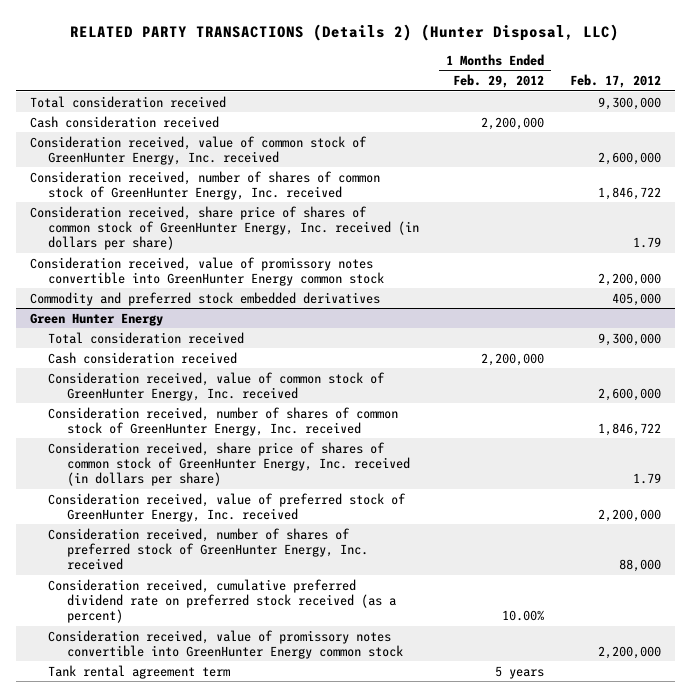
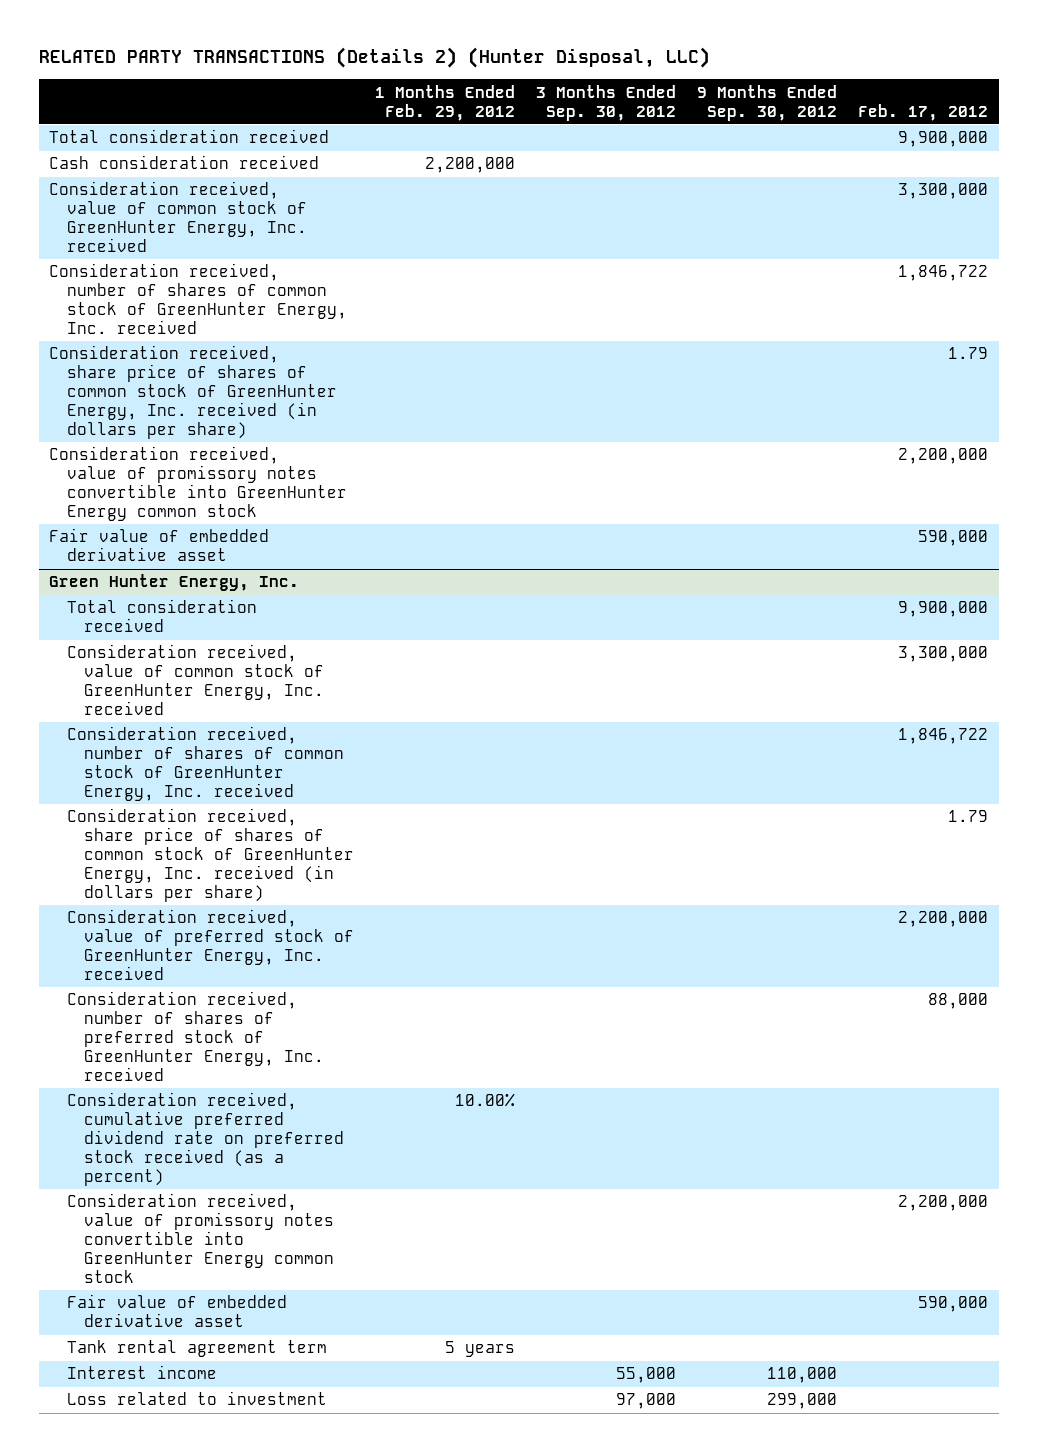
none -> [536,84,677,121] 3 Months Ended Sep. 30, 2012
none -> [697,84,838,121] 9 Months Ended Sep. 30, 2012
[598,96,662,110] 9,300,000 -> [898,131,989,148] 9,900,000
[598,151,662,165] 2,600,000 -> [898,183,989,200] 3,300,000
[29,291,380,306] Commodity and preferred stock embedded derivatives -> none
[48,351,238,364] Cash consideration received -> none
none -> [49,528,270,562] Fair value of embedded derivative asset
[29,312,163,326] Green Hunter Energy -> [49,574,300,592] Green Hunter Energy, Inc.
[598,332,662,346] 9,300,000 -> [898,601,989,618] 9,900,000
[598,387,662,401] 2,600,000 -> [898,646,989,663] 3,300,000
none -> [66,1294,287,1328] Fair value of embedded derivative asset
none -> [66,1365,217,1380] Interest income
none -> [66,1391,327,1406] Loss related to investment

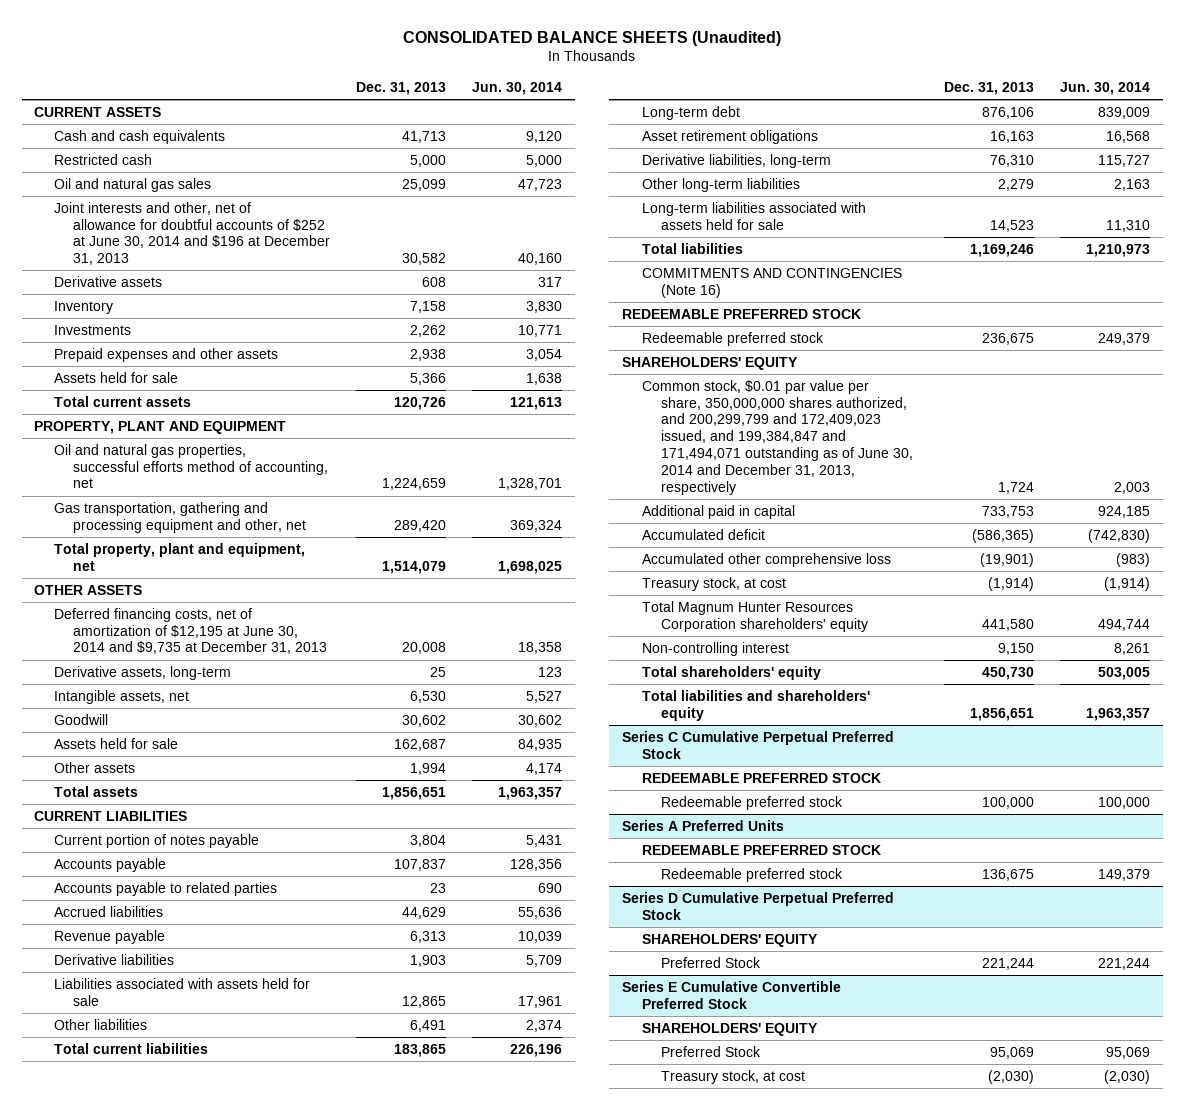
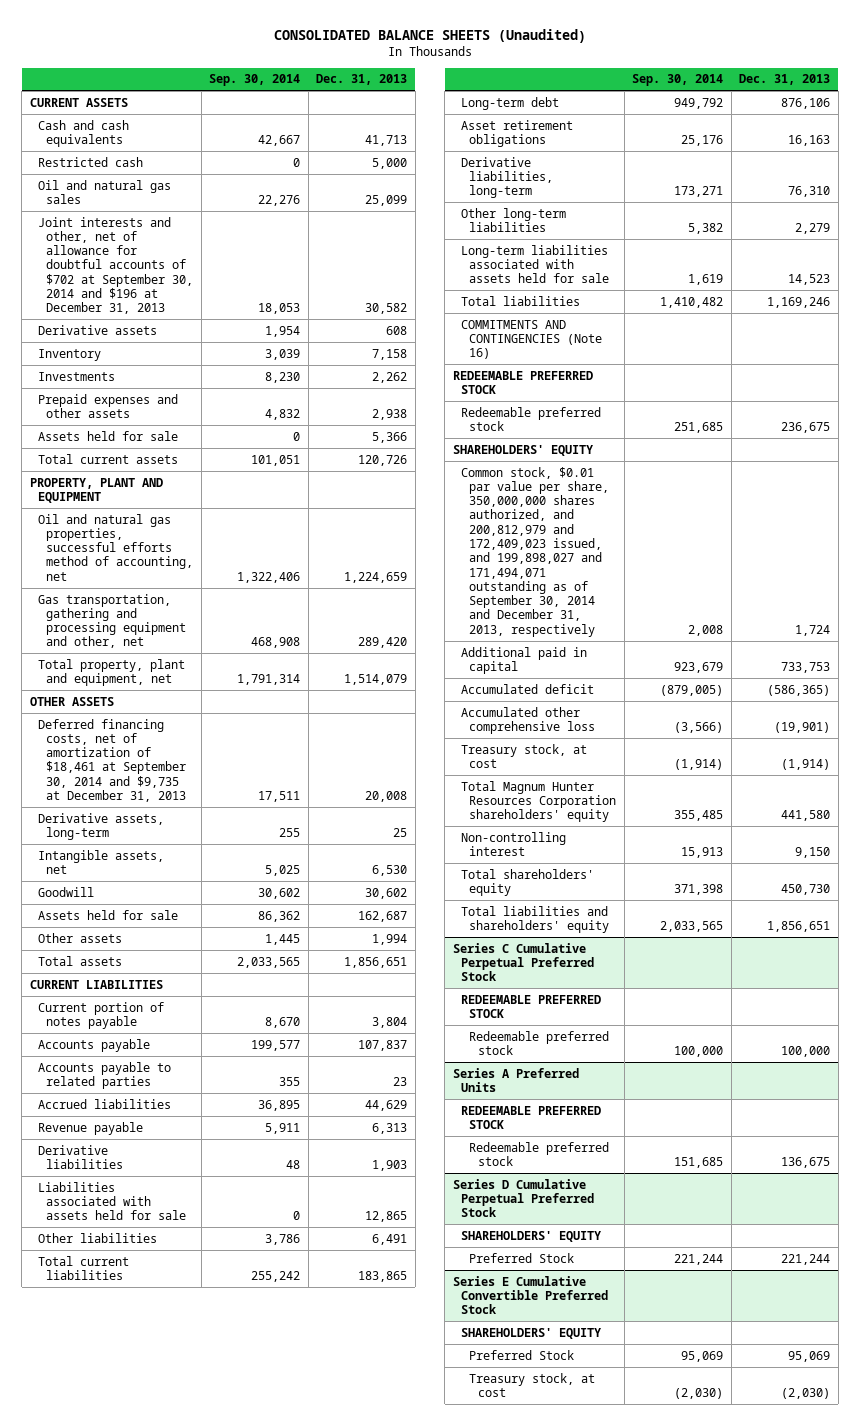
[472,81,563,95] Jun. 30, 2014 -> none
none -> [209,74,301,87] Sep. 30, 2014
[53,201,331,266] Joint interests and other, net of allowance for doubtful accounts of $252 at June 30, 2014 and $196 at December 31, 2013 -> [37,216,194,315] Joint interests and other, net of allowance for doubtful accounts of $702 at September 30, 2014 and $196 at December 31, 2013
[53,607,328,655] Deferred financing costs, net of amortization of $12,195 at June 30, 2014 and $9,735 at December 31, 2013 -> [37,718,187,802] Deferred financing costs, net of amortization of $18,461 at September 30, 2014 and $9,735 at December 31, 2013
[641,379,914,495] Common stock, $0.01 par value per share, 350,000,000 shares authorized, and 200,299,799 and 172,409,023 issued, and 199,384,847 and 171,494,071 outstanding as of June 30, 2014 and December 31, 2013, respectively -> [460,466,610,637] Common stock, $0.01 par value per share, 350,000,000 shares authorized, and 200,812,979 and 172,409,023 issued, and 199,898,027 and 171,494,071 outstanding as of September 30, 2014 and December 31, 2013, respectively

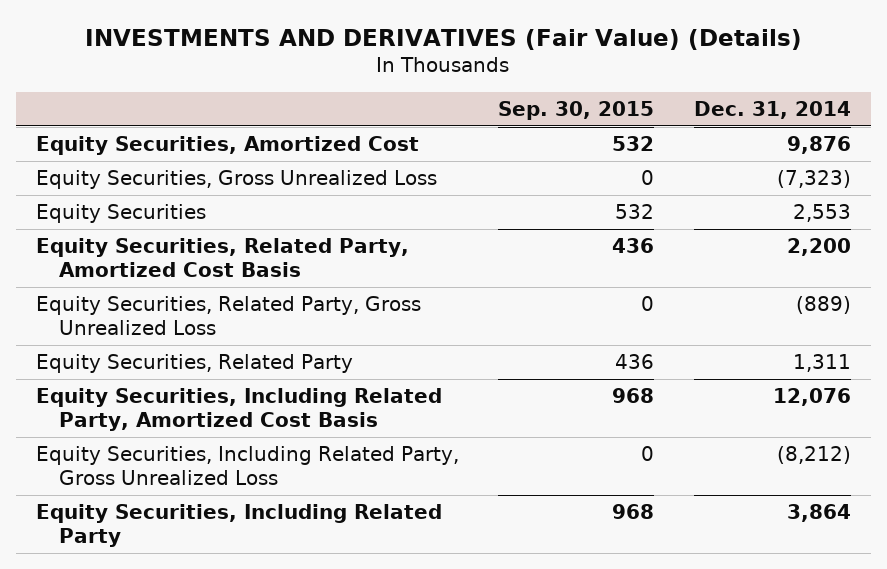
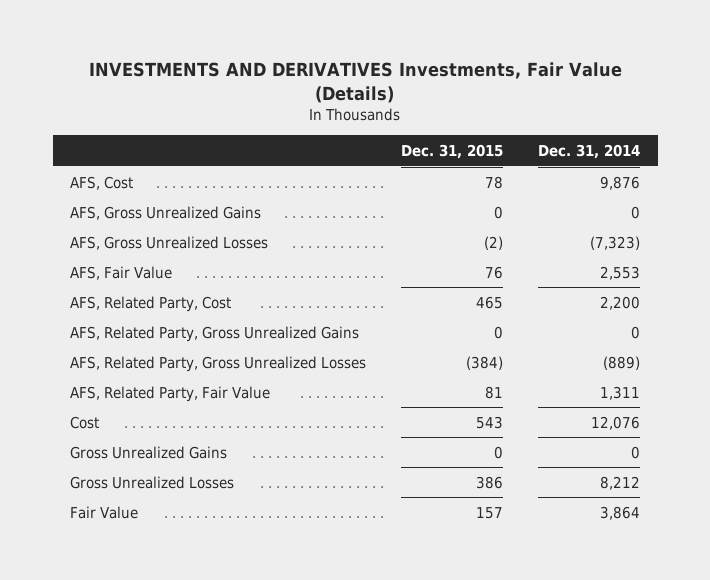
[85,28,803,50] INVESTMENTS AND DERIVATIVES (Fair Value) (Details) -> [89,62,623,103] INVESTMENTS AND DERIVATIVES Investments, Fair Value (Details)
[498,100,655,120] Sep. 30, 2015 -> none
none -> [401,144,504,160] Dec. 31, 2015
[35,136,419,156] Equity Securities, Amortized Cost -> [70,175,134,190] AFS, Cost
none -> [70,205,262,220] AFS, Gross Unrealized Gains
[35,170,437,190] Equity Securities, Gross Unrealized Loss -> [70,235,269,250] AFS, Gross Unrealized Losses
[35,204,206,224] Equity Securities -> [70,265,173,280] AFS, Fair Value
[35,238,409,277] Equity Securities, Related Party, Amortized Cost Basis -> [70,295,232,312] AFS, Related Party, Cost
none -> [70,325,360,342] AFS, Related Party, Gross Unrealized Gains
[35,296,421,335] Equity Securities, Related Party, Gross Unrealized Loss -> [70,355,367,372] AFS, Related Party, Gross Unrealized Losses
[35,354,353,374] Equity Securities, Related Party -> [70,385,271,402] AFS, Related Party, Fair Value
[35,388,442,431] Equity Securities, Including Related Party, Amortized Cost Basis -> [70,415,100,429] Cost
none -> [70,445,228,459] Gross Unrealized Gains
[35,446,459,485] Equity Securities, Including Related Party, Gross Unrealized Loss -> [70,475,235,489] Gross Unrealized Losses
[777,446,852,465] (8,212) -> [600,475,641,490] 8,212
[35,504,442,547] Equity Securities, Including Related Party -> [70,505,139,519] Fair Value

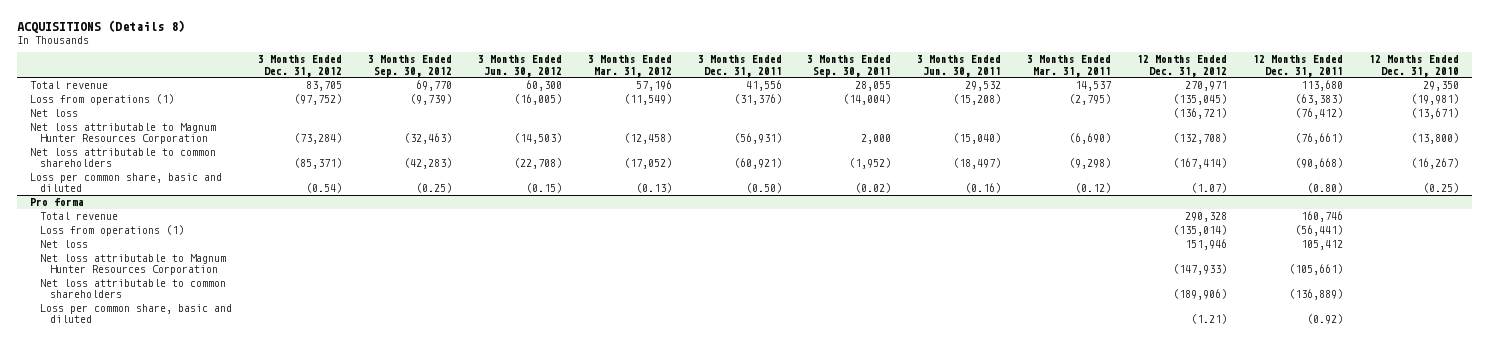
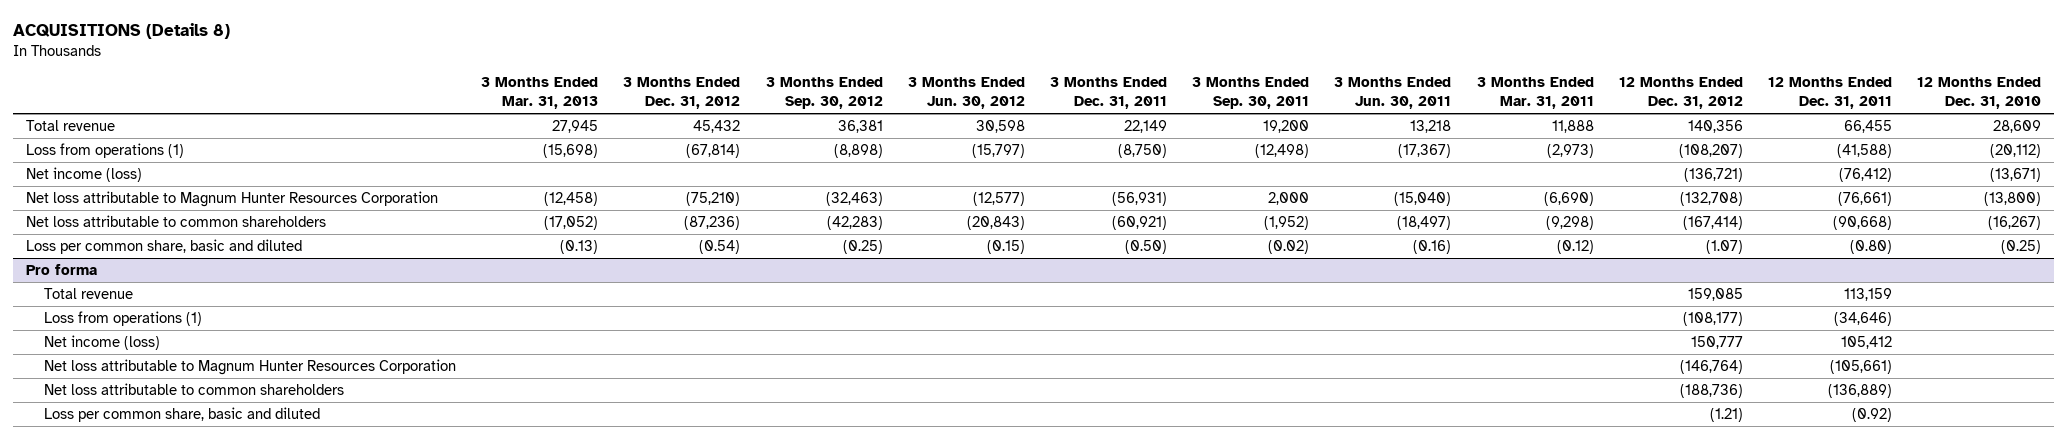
[587,55,672,77] 3 Months Ended Mar. 31, 2012 -> none
none -> [481,77,599,110] 3 Months Ended Mar. 31, 2013
[306,80,343,91] 83,705 -> [693,119,741,133] 45,432
[416,79,453,91] 69,770 -> [837,119,883,133] 36,381
[525,79,562,91] 60,300 -> [975,119,1025,133] 30,598
[745,79,782,91] 41,556 -> [1124,119,1168,133] 22,149
[855,80,892,91] 28,055 -> [1263,119,1310,133] 19,200
[965,80,1002,91] 29,532 -> [1410,119,1452,133] 13,218
[1075,80,1112,91] 14,537 -> [1551,119,1594,133] 11,888
[1185,80,1228,91] 270,971 -> [1687,119,1743,133] 140,356
[1300,79,1343,91] 113,680 -> [1844,119,1893,133] 66,455
[1422,80,1459,91] 29,350 -> [1993,119,2042,133] 28,609
[294,93,343,105] (97,752) -> [686,143,741,158] (67,814)
[410,93,453,105] (9,739) -> [833,143,883,158] (8,898)
[513,93,562,105] (16,005) -> [971,143,1025,158] (15,797)
[733,93,782,105] (31,376) -> [1118,143,1168,158] (8,750)
[843,93,892,105] (14,004) -> [1255,143,1310,158] (12,498)
[953,93,1002,105] (15,208) -> [1398,143,1452,158] (17,367)
[1069,93,1112,105] (2,795) -> [1546,143,1594,158] (2,973)
[1173,93,1228,105] (135,045) -> [1678,143,1743,158] (108,207)
[1294,93,1343,105] (63,383) -> [1837,143,1893,158] (41,588)
[1410,93,1459,105] (19,981) -> [1990,143,2042,158] (20,112)
[30,108,79,117] Net loss -> [25,166,142,182] Net income (loss)
[294,133,343,145] (73,284) -> [686,191,741,206] (75,210)
[513,133,562,145] (14,503) -> [972,191,1025,206] (12,577)
[294,158,343,170] (85,371) -> [684,215,741,230] (87,236)
[513,158,562,170] (22,708) -> [966,215,1025,230] (20,843)
[1185,211,1228,222] 290,328 -> [1687,287,1743,301] 159,085
[1300,210,1343,222] 160,746 -> [1844,287,1893,301] 113,159
[1173,224,1228,236] (135,014) -> [1682,311,1743,326] (108,177)
[1294,224,1343,236] (56,441) -> [1834,311,1893,326] (34,646)
[40,239,89,248] Net loss -> [43,334,160,350] Net income (loss)
[1185,238,1228,250] 151,946 -> [1690,335,1743,349] 150,777
[1173,264,1228,276] (147,933) -> [1679,359,1743,374] (146,764)
[1173,289,1228,301] (189,906) -> [1679,383,1743,398] (188,736)

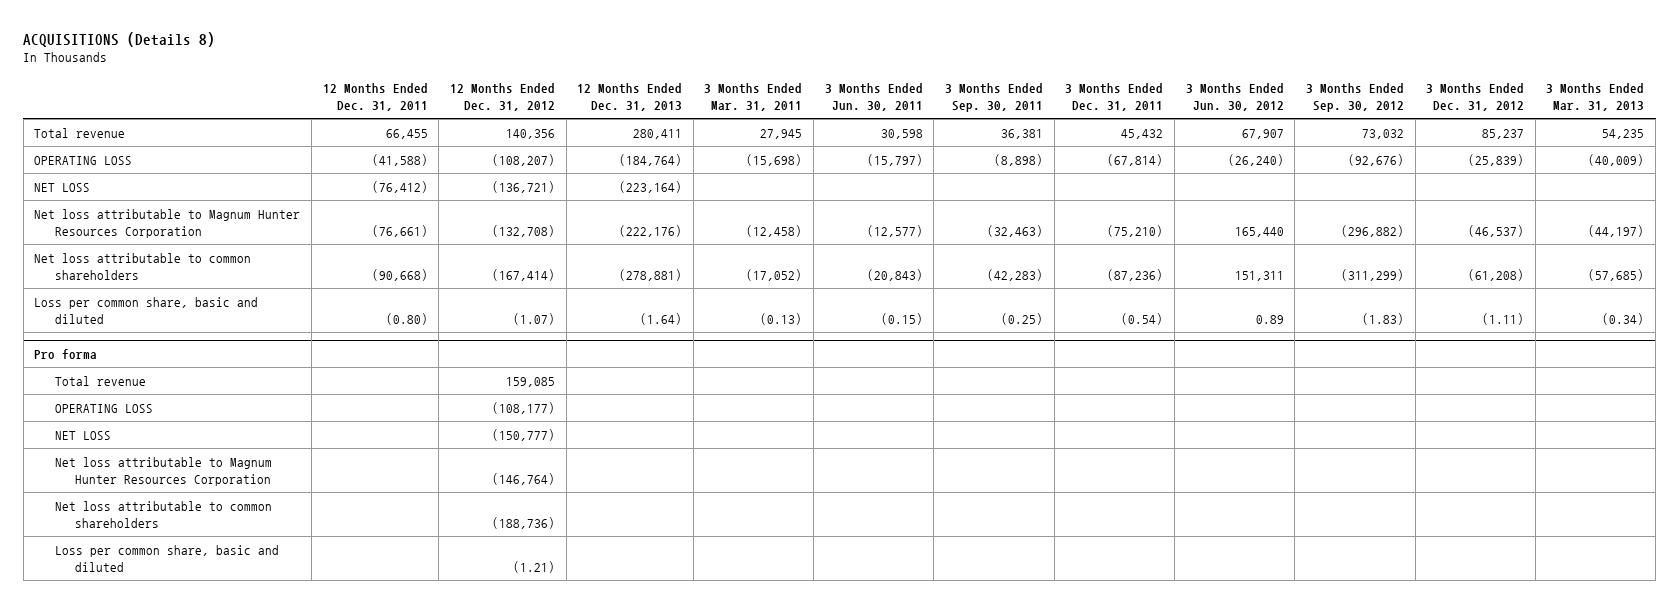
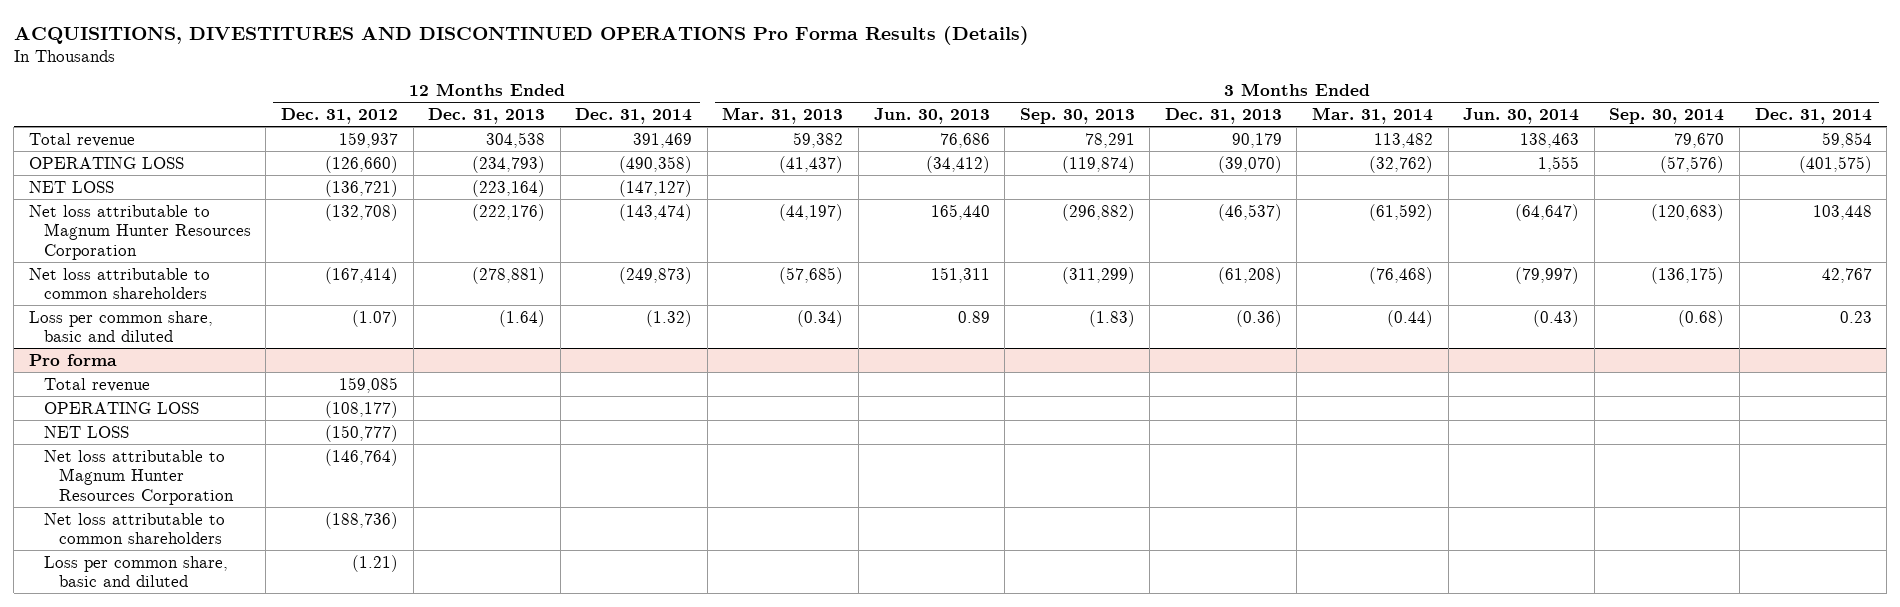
[23,31,216,47] ACQUISITIONS (Details 8) -> [13,25,1029,45] ACQUISITIONS, DIVESTITURES AND DISCONTINUED OPERATIONS Pro Forma Results (Details)
[322,82,428,111] 12 Months Ended Dec. 31, 2011 -> none
[704,82,803,111] 3 Months Ended Mar. 31, 2011 -> none
[824,82,923,111] 3 Months Ended Jun. 30, 2011 -> none
[945,82,1044,112] 3 Months Ended Sep. 30, 2011 -> none
[1065,82,1164,111] 3 Months Ended Dec. 31, 2011 -> none
[1185,82,1284,111] 3 Months Ended Jun. 30, 2012 -> none
[1305,82,1404,112] 3 Months Ended Sep. 30, 2012 -> none
[1426,82,1525,111] 3 Months Ended Dec. 31, 2012 -> none
none -> [575,108,693,125] Dec. 31, 2014
none -> [873,108,990,125] Jun. 30, 2013
none -> [1019,108,1135,125] Sep. 30, 2013
none -> [1164,108,1282,125] Dec. 31, 2013
none -> [1312,107,1434,125] Mar. 31, 2014
none -> [1463,108,1580,125] Jun. 30, 2014
none -> [1609,108,1725,125] Sep. 30, 2014
none -> [1754,108,1872,125] Dec. 31, 2014
[505,128,555,139] 140,356 -> [338,131,398,148] 159,937
[633,128,683,139] 280,411 -> [486,131,546,148] 304,538
[1602,128,1645,139] 54,235 -> [793,131,844,148] 59,382
[491,153,555,166] (108,207) -> [324,155,398,173] (126,660)
[619,153,683,166] (184,764) -> [472,155,546,173] (234,793)
[1588,153,1645,166] (40,009) -> [779,155,844,173] (41,437)

